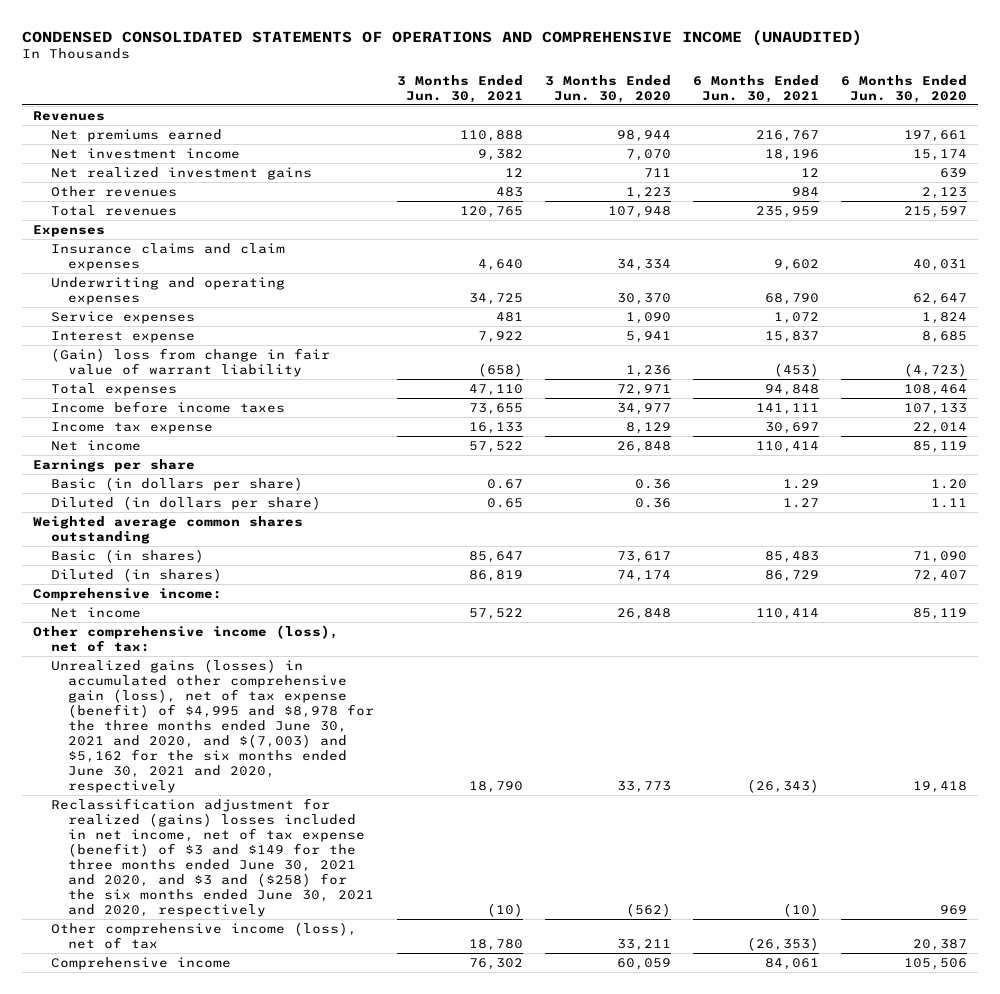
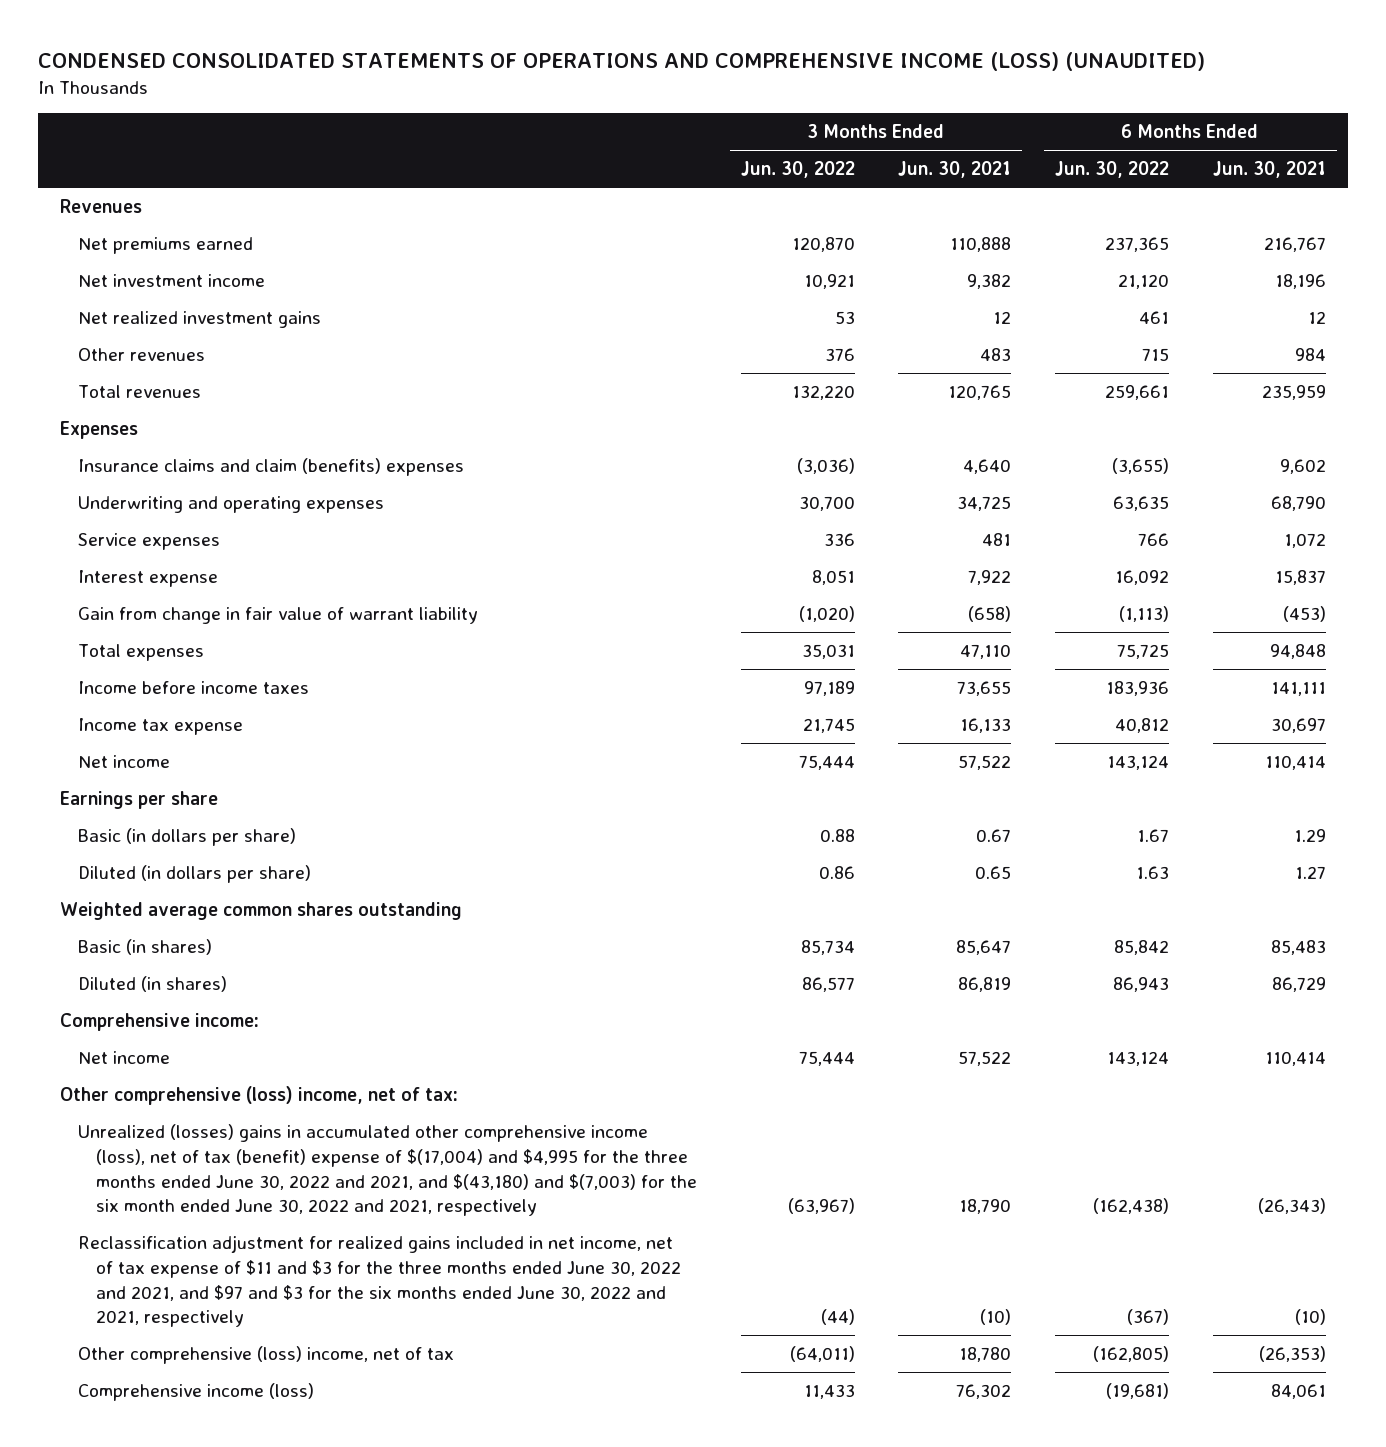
[22,29,863,46] CONDENSED CONSOLIDATED STATEMENTS OF OPERATIONS AND COMPREHENSIVE INCOME (UNAUDITED) -> [38,51,1206,71] CONDENSED CONSOLIDATED STATEMENTS OF OPERATIONS AND COMPREHENSIVE INCOME (LOSS) (UNAUDITED)
[544,74,671,103] 3 Months Ended Jun. 30, 2020 -> none
[840,74,967,103] 6 Months Ended Jun. 30, 2020 -> none
none -> [740,161,855,179] Jun. 30, 2022
none -> [1055,161,1170,179] Jun. 30, 2022
[50,242,285,271] Insurance claims and claim expenses -> [78,458,465,477] Insurance claims and claim (benefits) expenses
[50,347,330,377] (Gain) loss from change in fair value of warrant liability -> [78,607,479,625] Gain from change in fair value of warrant liability
[33,624,340,652] Other comprehensive income (loss), net of tax: -> [60,1086,459,1106] Other comprehensive (loss) income, net of tax:
[50,658,375,793] Unrealized gains (losses) in accumulated other comprehensive gain (loss), net of tax expense (benefit) of $4,995 and $8,978 for the three months ended June 30, 2021 and 2020, and $(7,003) and $5,162 for the six months ended June 30, 2021 and 2020, respectively -> [78,1124,697,1217] Unrealized (losses) gains in accumulated other comprehensive income (loss), net of tax (benefit) expense of $(17,004) and $4,995 for the three months ended June 30, 2022 and 2021, and $(43,180) and $(7,003) for the six month ended June 30, 2022 and 2021, respectively
[50,797,375,917] Reclassification adjustment for realized (gains) losses included in net income, net of tax expense (benefit) of $3 and $149 for the three months ended June 30, 2021 and 2020, and $3 and ($258) for the six months ended June 30, 2021 and 2020, respectively -> [78,1235,681,1328] Reclassification adjustment for realized gains included in net income, net of tax expense of $11 and $3 for the three months ended June 30, 2022 and 2021, and $97 and $3 for the six months ended June 30, 2022 and 2021, respectively
[50,921,357,949] Other comprehensive income (loss), net of tax -> [78,1346,455,1365] Other comprehensive (loss) income, net of tax
[50,956,231,970] Comprehensive income -> [78,1383,315,1402] Comprehensive income (loss)

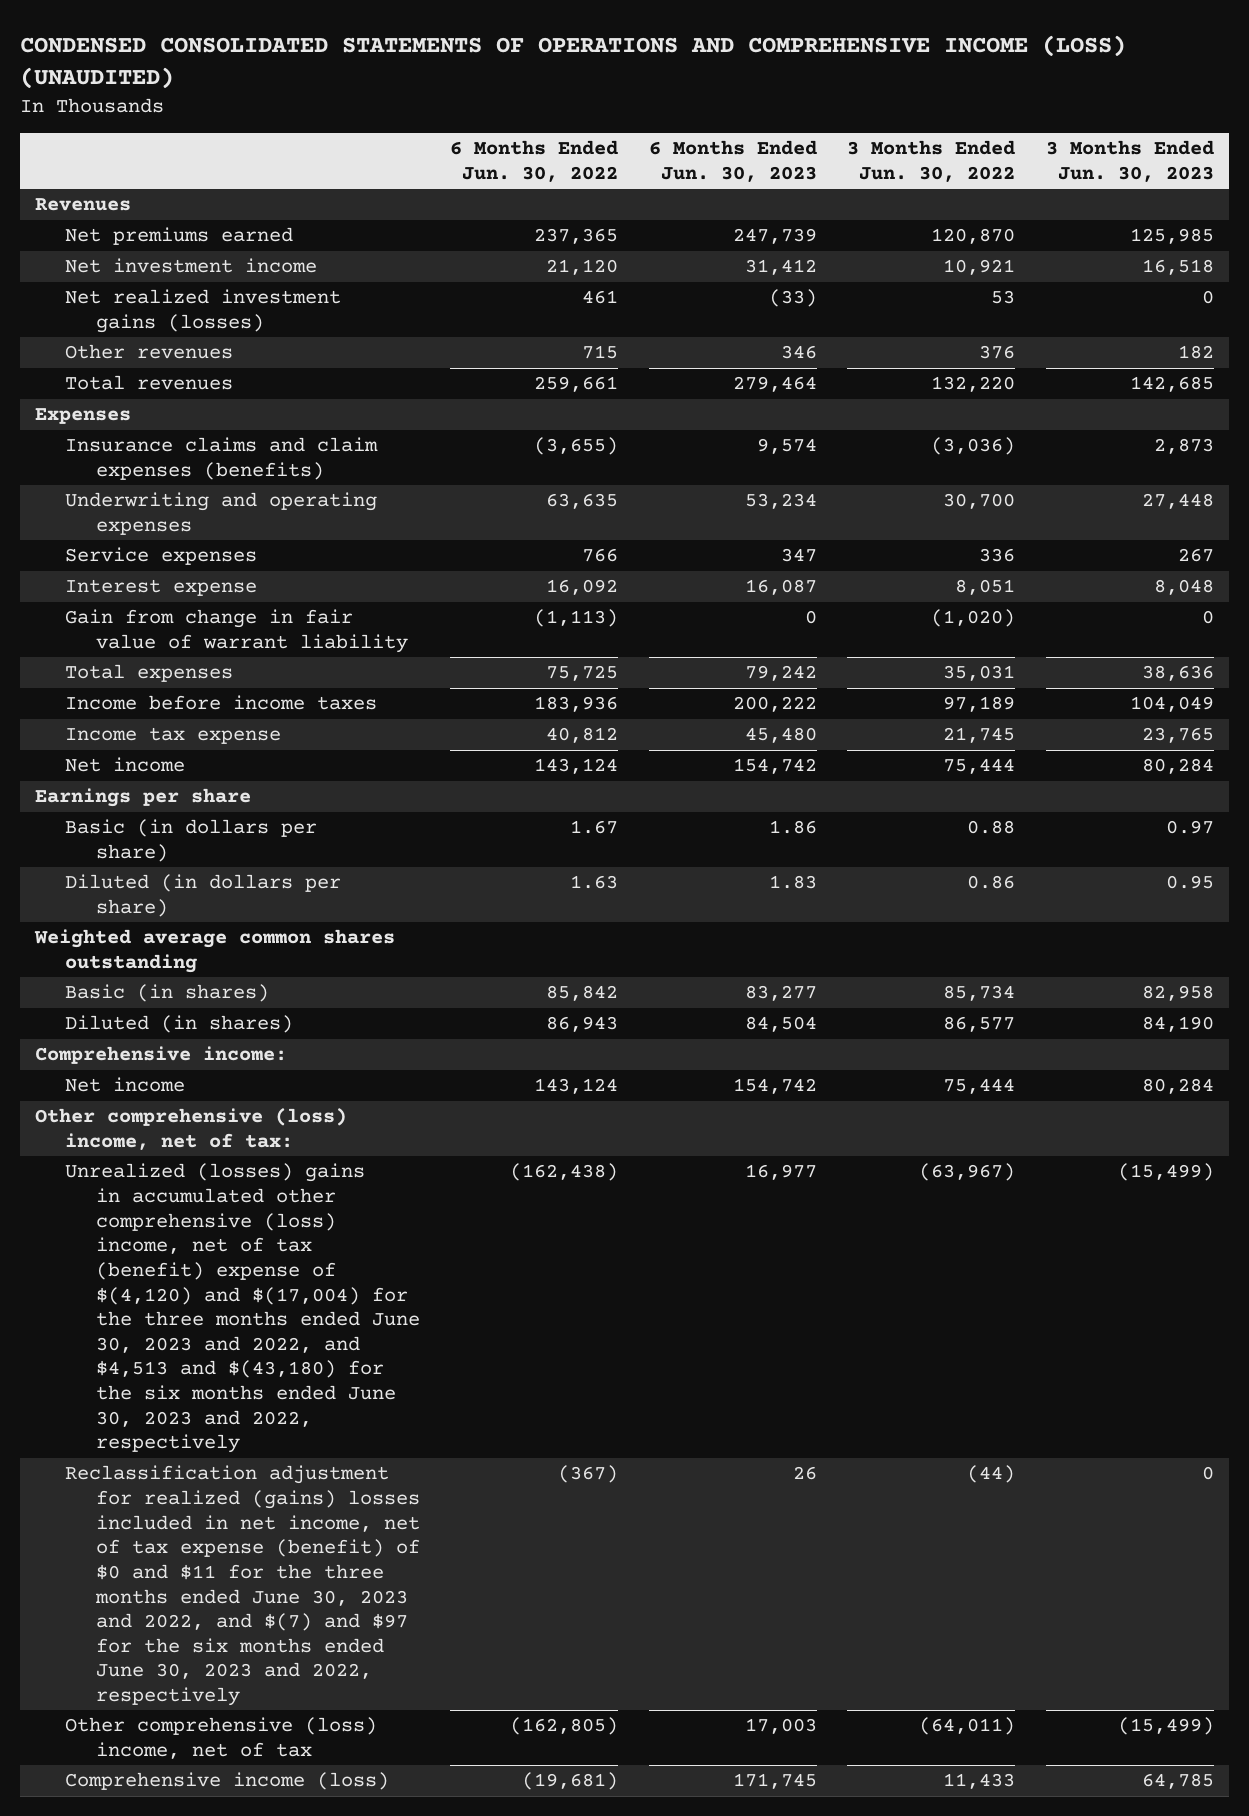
[898,161,1012,179] Jun. 30, 2021 -> none
[1212,161,1326,179] Jun. 30, 2021 -> none
none -> [648,140,817,183] 6 Months Ended Jun. 30, 2023
none -> [1045,140,1214,183] 3 Months Ended Jun. 30, 2023
[78,311,322,329] Net realized investment gains -> [65,289,342,334] Net realized investment gains (losses)
[78,458,465,477] Insurance claims and claim (benefits) expenses -> [65,437,379,481] Insurance claims and claim expenses (benefits)
[78,1124,697,1217] Unrealized (losses) gains in accumulated other comprehensive income (loss), net of tax (benefit) expense of $(17,004) and $4,995 for the three months ended June 30, 2022 and 2021, and $(43,180) and $(7,003) for the six month ended June 30, 2022 and 2021, respectively -> [65,1163,420,1454] Unrealized (losses) gains in accumulated other comprehensive (loss) income, net of tax (benefit) expense of $(4,120) and $(17,004) for the three months ended June 30, 2023 and 2022, and $4,513 and $(43,180) for the six months ended June 30, 2023 and 2022, respectively
[78,1235,681,1328] Reclassification adjustment for realized gains included in net income, net of tax expense of $11 and $3 for the three months ended June 30, 2022 and 2021, and $97 and $3 for the six months ended June 30, 2022 and 2021, respectively -> [65,1465,420,1707] Reclassification adjustment for realized (gains) losses included in net income, net of tax expense (benefit) of $0 and $11 for the three months ended June 30, 2023 and 2022, and $(7) and $97 for the six months ended June 30, 2023 and 2022, respectively

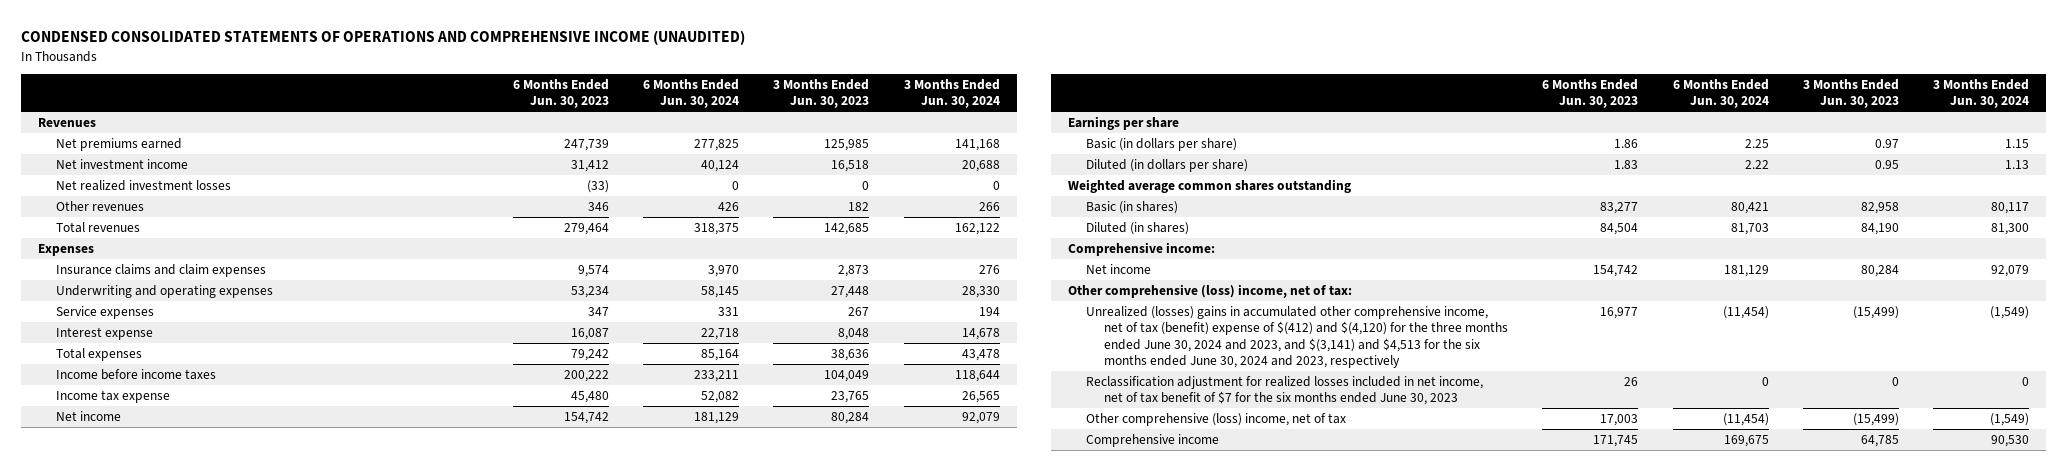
[20,35,1127,90] CONDENSED CONSOLIDATED STATEMENTS OF OPERATIONS AND COMPREHENSIVE INCOME (LOSS) (UNAUDITED) -> [21,30,746,46] CONDENSED CONSOLIDATED STATEMENTS OF OPERATIONS AND COMPREHENSIVE INCOME (UNAUDITED)
[450,140,619,183] 6 Months Ended Jun. 30, 2022 -> none
[847,140,1016,183] 3 Months Ended Jun. 30, 2022 -> none
none -> [643,78,740,109] 6 Months Ended Jun. 30, 2024
none -> [903,78,1000,109] 3 Months Ended Jun. 30, 2024
[65,289,342,334] Net realized investment gains (losses) -> [56,179,232,191] Net realized investment losses
[65,437,379,481] Insurance claims and claim expenses (benefits) -> [56,263,267,277] Insurance claims and claim expenses
[65,609,408,654] Gain from change in fair value of warrant liability -> none
[65,1163,420,1454] Unrealized (losses) gains in accumulated other comprehensive (loss) income, net of tax (benefit) expense of $(4,120) and $(17,004) for the three months ended June 30, 2023 and 2022, and $4,513 and $(43,180) for the six months ended June 30, 2023 and 2022, respectively -> [1085,305,1508,369] Unrealized (losses) gains in accumulated other comprehensive income, net of tax (benefit) expense of $(412) and $(4,120) for the three months ended June 30, 2024 and 2023, and $(3,141) and $4,513 for the six months ended June 30, 2024 and 2023, respectively
[65,1465,420,1707] Reclassification adjustment for realized (gains) losses included in net income, net of tax expense (benefit) of $0 and $11 for the three months ended June 30, 2023 and 2022, and $(7) and $97 for the six months ended June 30, 2023 and 2022, respectively -> [1085,375,1483,406] Reclassification adjustment for realized losses included in net income, net of tax benefit of $7 for the six months ended June 30, 2023
[65,1772,390,1791] Comprehensive income (loss) -> [1085,433,1219,447] Comprehensive income

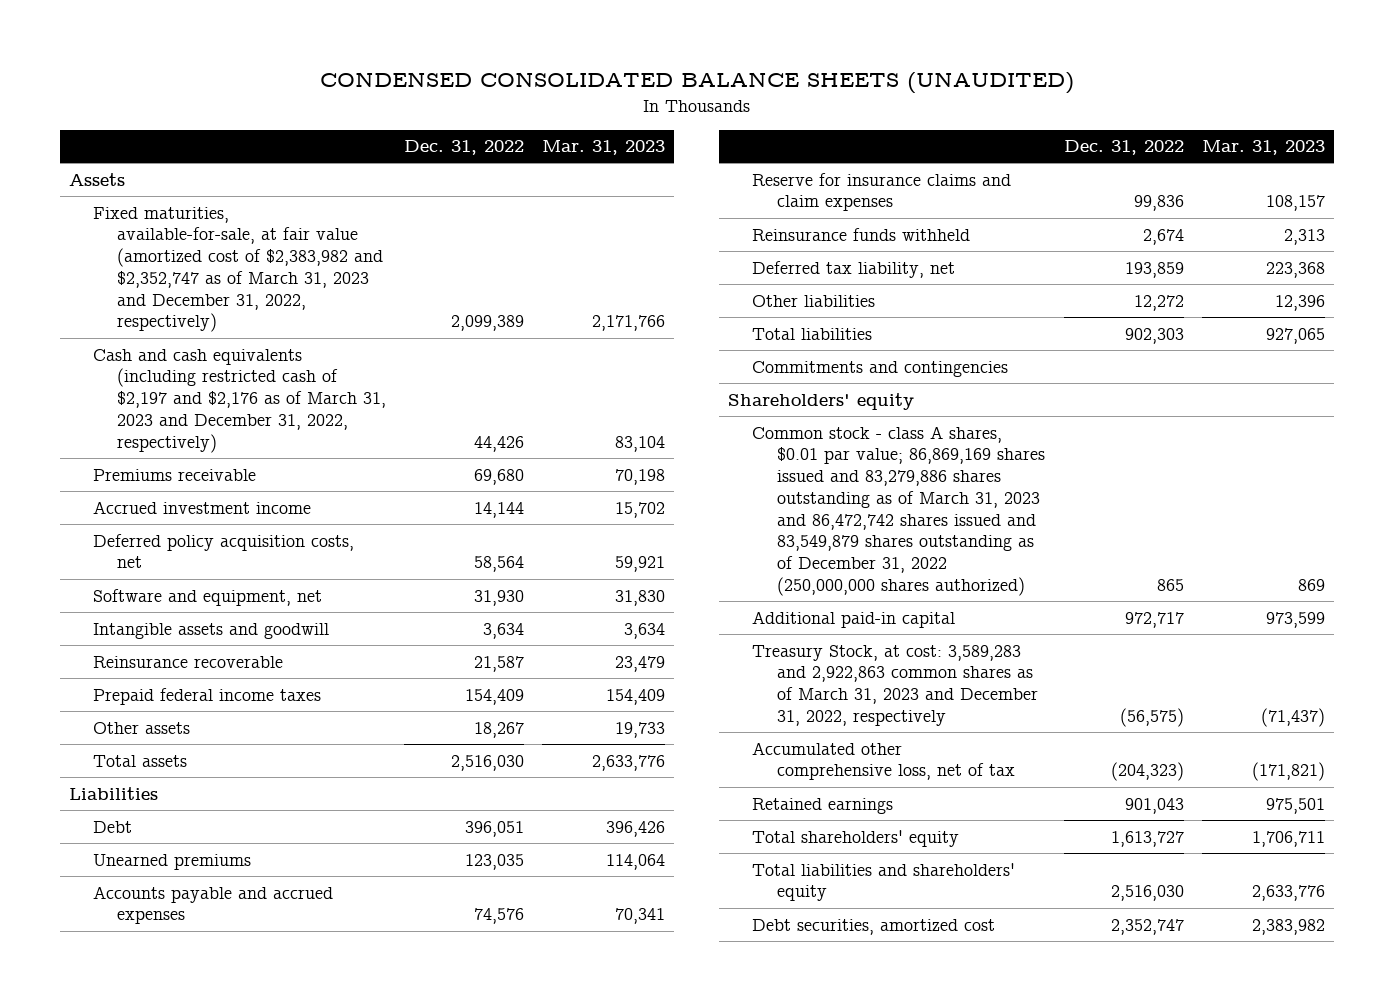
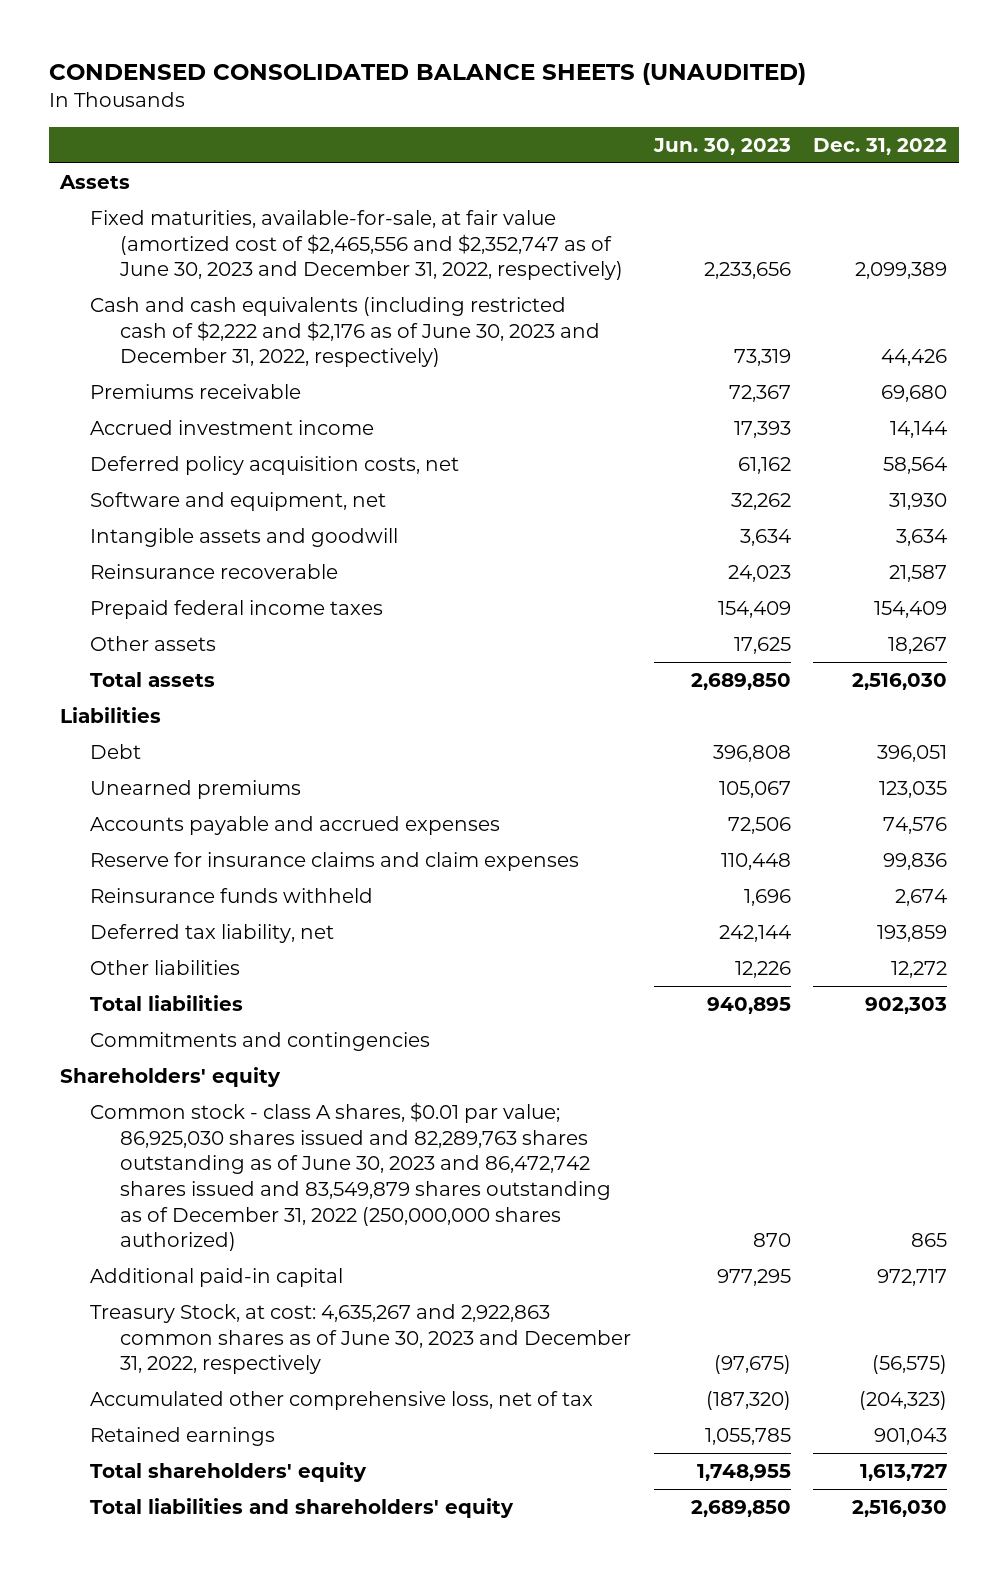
[542,140,666,156] Mar. 31, 2023 -> none
none -> [652,137,791,155] Jun. 30, 2023
[92,206,384,333] Fixed maturities, available-for-sale, at fair value (amortized cost of $2,383,982 and $2,352,747 as of March 31, 2023 and December 31, 2022, respectively) -> [90,209,624,281] Fixed maturities, available-for-sale, at fair value (amortized cost of $2,465,556 and $2,352,747 as of June 30, 2023 and December 31, 2022, respectively)
[92,348,387,453] Cash and cash equivalents (including restricted cash of $2,197 and $2,176 as of March 31, 2023 and December 31, 2022, respectively) -> [90,296,601,368] Cash and cash equivalents (including restricted cash of $2,222 and $2,176 as of June 30, 2023 and December 31, 2022, respectively)
[752,425,1045,596] Common stock - class A shares, $0.01 par value; 86,869,169 shares issued and 83,279,886 shares outstanding as of March 31, 2023 and 86,472,742 shares issued and 83,549,879 shares outstanding as of December 31, 2022 (250,000,000 shares authorized) -> [90,1101,612,1252] Common stock - class A shares, $0.01 par value; 86,925,030 shares issued and 82,289,763 shares outstanding as of June 30, 2023 and 86,472,742 shares issued and 83,549,879 shares outstanding as of December 31, 2022 (250,000,000 shares authorized)
[752,644,1038,726] Treasury Stock, at cost: 3,589,283 and 2,922,863 common shares as of March 31, 2023 and December 31, 2022, respectively -> [90,1303,632,1375] Treasury Stock, at cost: 4,635,267 and 2,922,863 common shares as of June 30, 2023 and December 31, 2022, respectively
[752,918,996,935] Debt securities, amortized cost -> none

